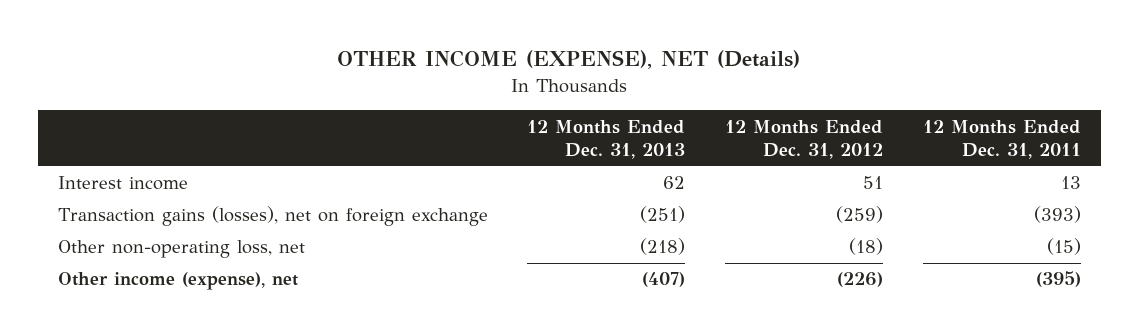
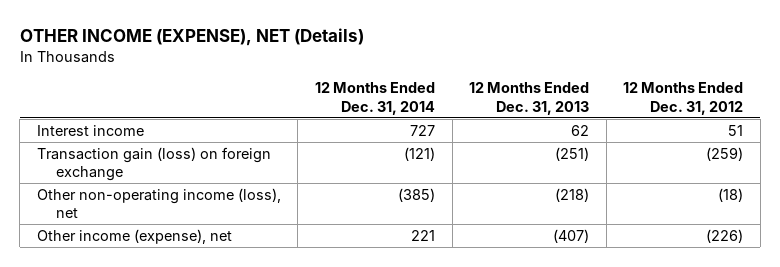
[923,119,1082,160] 12 Months Ended Dec. 31, 2011 -> none
none -> [315,82,436,115] 12 Months Ended Dec. 31, 2014
[57,206,488,227] Transaction gains (losses), net on foreign exchange -> [36,146,271,181] Transaction gain (loss) on foreign exchange
[57,240,305,259] Other non-operating loss, net -> [36,187,281,218] Other non-operating income (loss), net

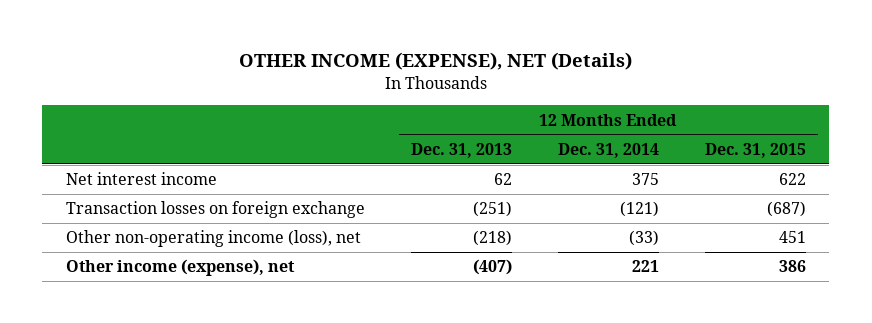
[623,82,744,115] 12 Months Ended Dec. 31, 2012 -> none
none -> [705,142,807,158] Dec. 31, 2015
[36,124,144,136] Interest income -> [65,172,217,186] Net interest income
[410,124,436,136] 727 -> [631,173,659,186] 375
[36,146,271,181] Transaction gain (loss) on foreign exchange -> [65,201,365,219] Transaction losses on foreign exchange
[398,187,436,202] (385) -> [628,230,659,247] (33)

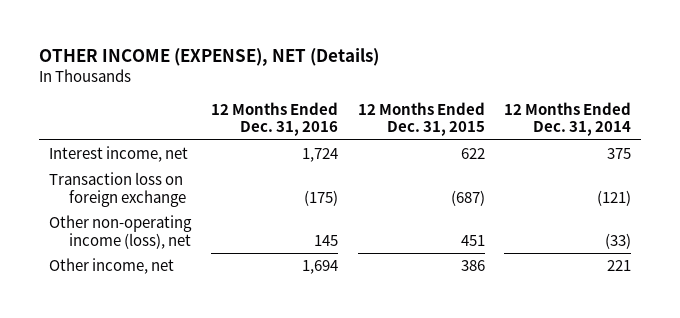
[410,142,512,158] Dec. 31, 2013 -> none
none -> [210,101,338,137] 12 Months Ended Dec. 31, 2016
[65,172,217,186] Net interest income -> [48,146,188,163] Interest income, net
[65,201,365,219] Transaction losses on foreign exchange -> [48,172,186,207] Transaction loss on foreign exchange
[65,259,295,277] Other income (expense), net -> [48,258,174,275] Other income, net

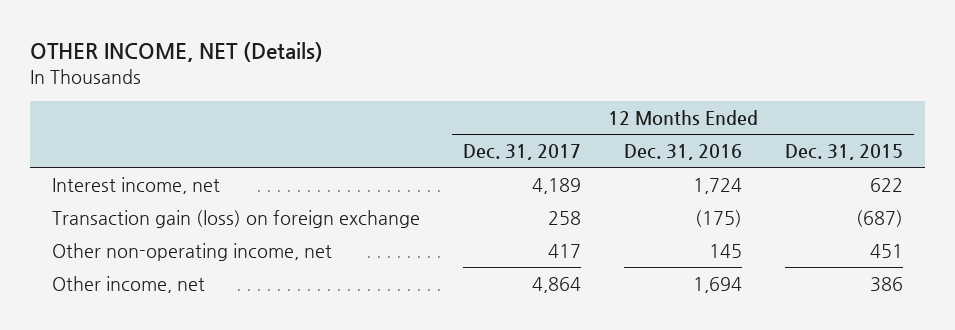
[38,47,379,66] OTHER INCOME (EXPENSE), NET (Details) -> [30,42,324,63] OTHER INCOME, NET (Details)
[504,101,632,137] 12 Months Ended Dec. 31, 2014 -> none
none -> [462,144,581,161] Dec. 31, 2017
[48,172,186,207] Transaction loss on foreign exchange -> [51,209,420,228] Transaction gain (loss) on foreign exchange
[48,215,192,249] Other non-operating income (loss), net -> [51,242,332,261] Other non-operating income, net

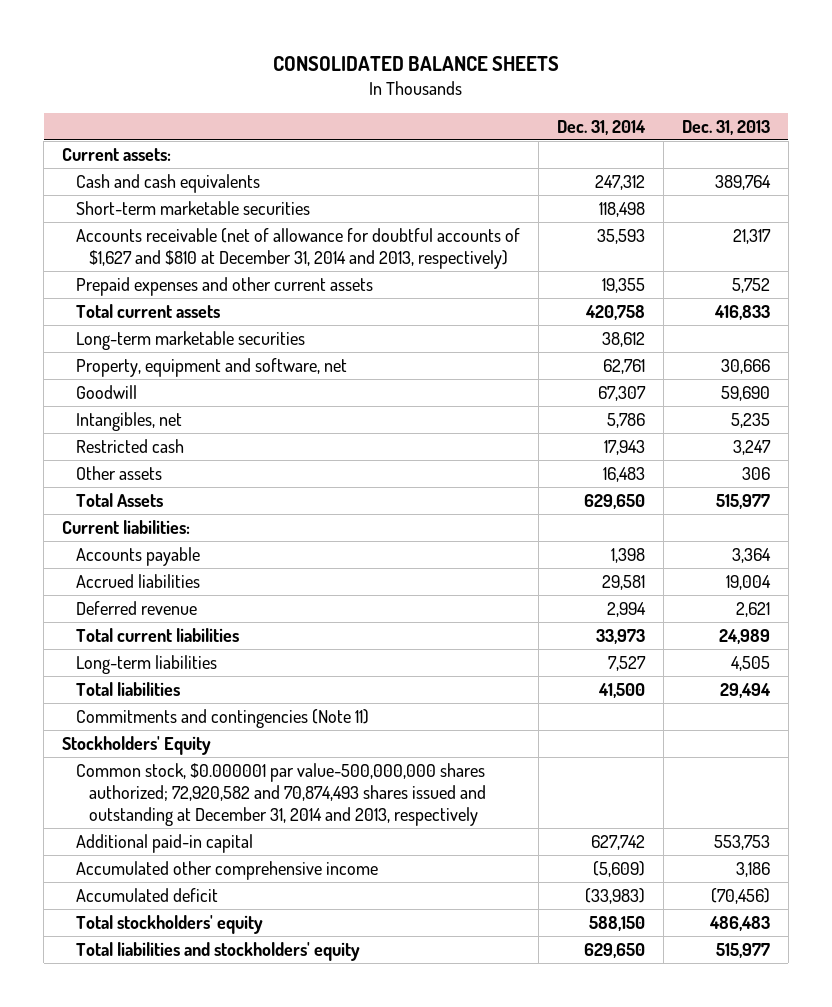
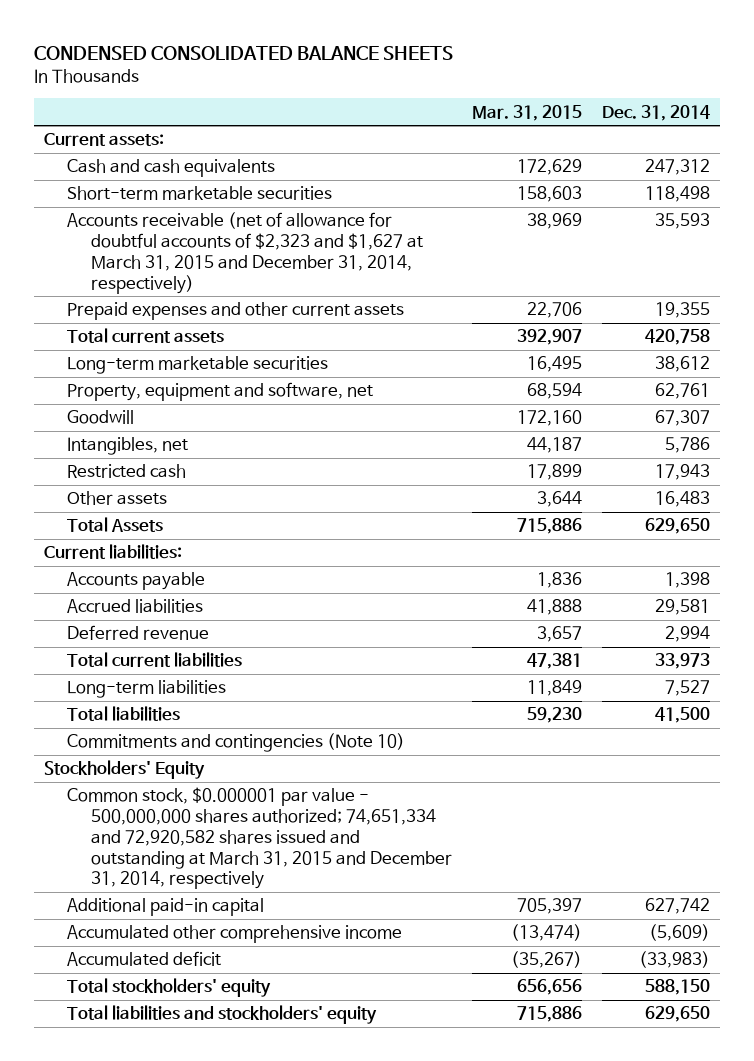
[273,56,560,72] CONSOLIDATED BALANCE SHEETS -> [33,45,453,60] CONDENSED CONSOLIDATED BALANCE SHEETS
[681,119,770,135] Dec. 31, 2013 -> none
none -> [471,104,582,121] Mar. 31, 2015
[75,227,520,269] Accounts receivable (net of allowance for doubtful accounts of $1,627 and $810 at December 31, 2014 and 2013, respectively) -> [67,212,423,294] Accounts receivable (net of allowance for doubtful accounts of $2,323 and $1,627 at March 31, 2015 and December 31, 2014, respectively)
[75,708,369,728] Commitments and contingencies (Note 11) -> [67,733,406,753] Commitments and contingencies (Note 10)
[75,762,486,826] Common stock, $0.000001 par value-500,000,000 shares authorized; 72,920,582 and 70,874,493 shares issued and outstanding at December 31, 2014 and 2013, respectively -> [67,787,452,890] Common stock, $0.000001 par value - 500,000,000 shares authorized; 74,651,334 and 72,920,582 shares issued and outstanding at March 31, 2015 and December 31, 2014, respectively

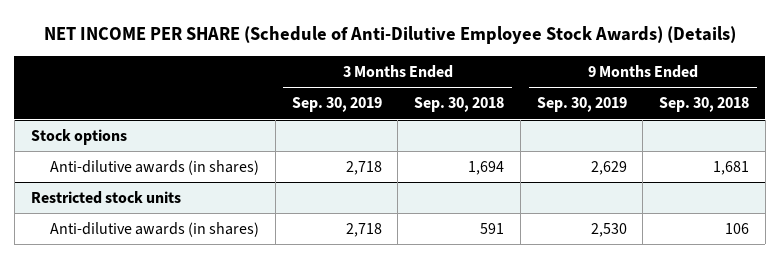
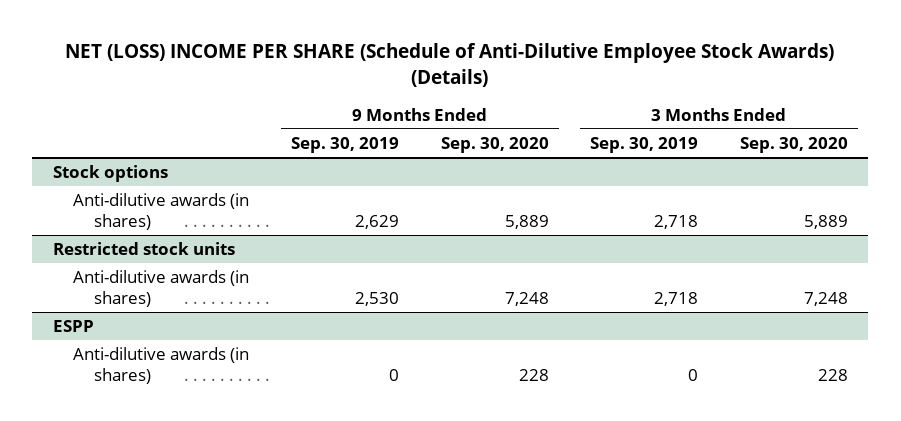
[43,25,736,44] NET INCOME PER SHARE (Schedule of Anti-Dilutive Employee Stock Awards) (Details) -> [65,43,835,88] NET (LOSS) INCOME PER SHARE (Schedule of Anti-Dilutive Employee Stock Awards) (Details)
[414,97,505,113] Sep. 30, 2018 -> none
[659,97,750,113] Sep. 30, 2018 -> none
none -> [440,136,549,153] Sep. 30, 2020
none -> [739,136,848,153] Sep. 30, 2020
none -> [52,319,94,332] ESPP
none -> [73,346,250,384] Anti-dilutive awards (in shares)

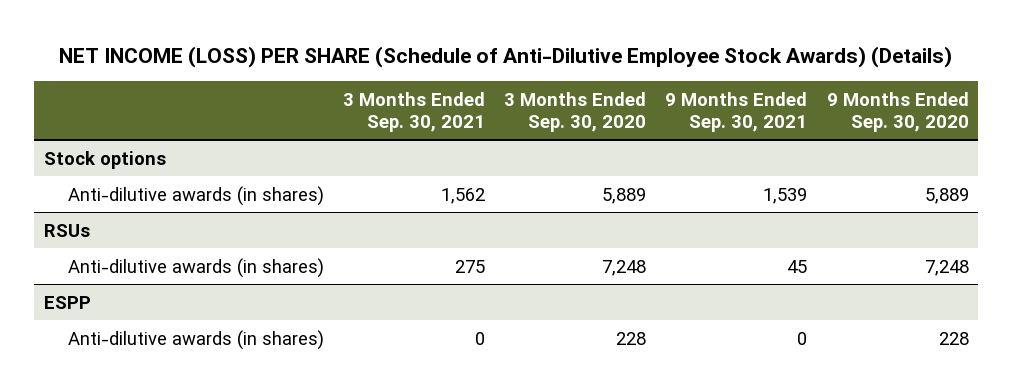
[65,43,835,88] NET (LOSS) INCOME PER SHARE (Schedule of Anti-Dilutive Employee Stock Awards) (Details) -> [59,45,953,68] NET INCOME (LOSS) PER SHARE (Schedule of Anti-Dilutive Employee Stock Awards) (Details)
[291,136,400,153] Sep. 30, 2019 -> none
[590,136,699,153] Sep. 30, 2019 -> none
none -> [342,91,485,132] 3 Months Ended Sep. 30, 2021
none -> [665,91,808,132] 9 Months Ended Sep. 30, 2021
[52,241,235,255] Restricted stock units -> [43,223,90,237] RSUs

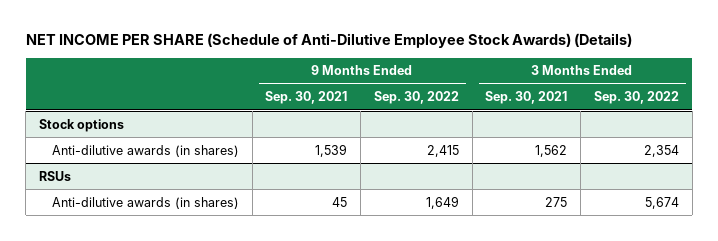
[59,45,953,68] NET INCOME (LOSS) PER SHARE (Schedule of Anti-Dilutive Employee Stock Awards) (Details) -> [25,33,632,49] NET INCOME PER SHARE (Schedule of Anti-Dilutive Employee Stock Awards) (Details)
[504,91,647,132] 3 Months Ended Sep. 30, 2020 -> none
[826,91,969,132] 9 Months Ended Sep. 30, 2020 -> none
none -> [373,91,459,105] Sep. 30, 2022
none -> [593,91,679,105] Sep. 30, 2022
[43,295,91,309] ESPP -> none
[67,329,324,350] Anti-dilutive awards (in shares) -> none

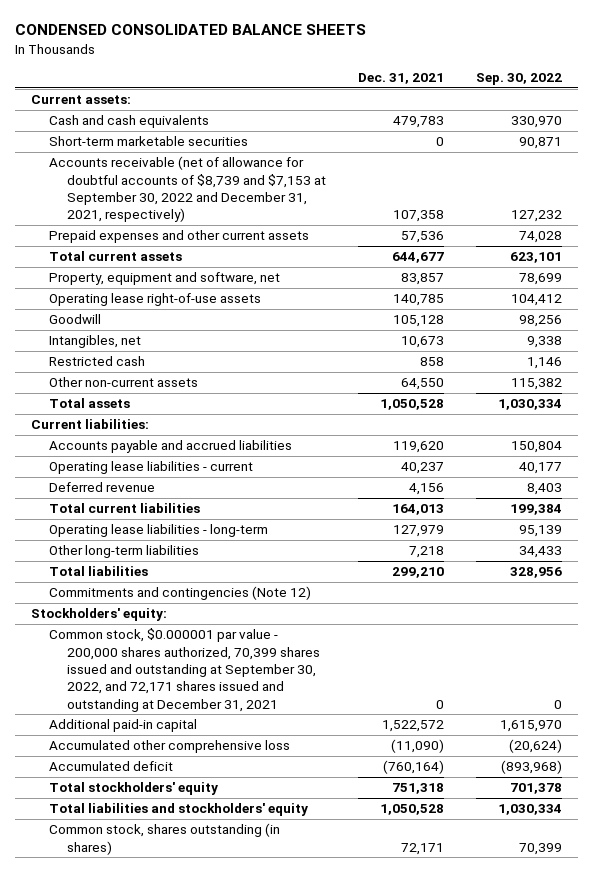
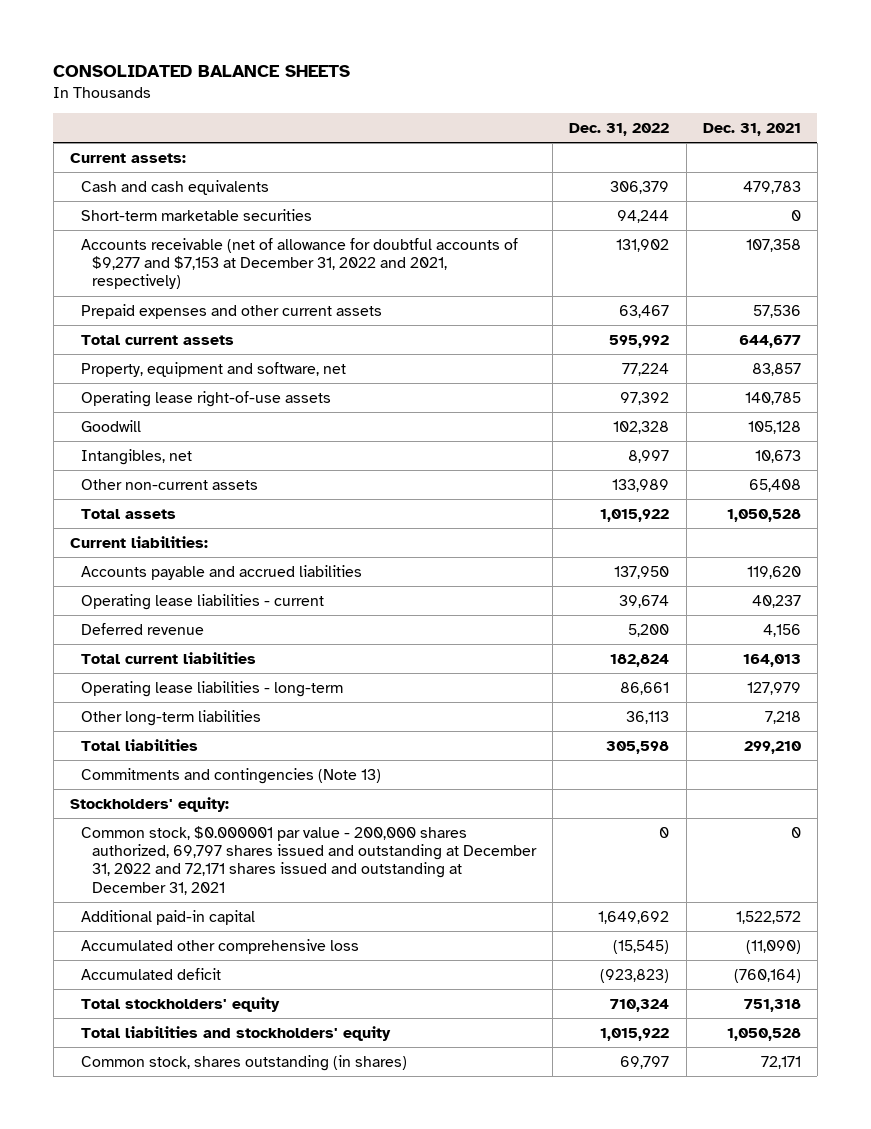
[14,24,366,36] CONDENSED CONSOLIDATED BALANCE SHEETS -> [53,65,351,78] CONSOLIDATED BALANCE SHEETS
[475,73,562,86] Sep. 30, 2022 -> none
none -> [569,122,670,136] Dec. 31, 2022
[48,156,326,223] Accounts receivable (net of allowance for doubtful accounts of $8,739 and $7,153 at September 30, 2022 and December 31, 2021, respectively) -> [80,237,518,290] Accounts receivable (net of allowance for doubtful accounts of $9,277 and $7,153 at December 31, 2022 and 2021, respectively)
[48,356,145,367] Restricted cash -> none
[400,378,444,391] 64,550 -> [748,478,801,492] 65,408
[48,586,311,601] Commitments and contingencies (Note 12) -> [80,767,381,784] Commitments and contingencies (Note 13)
[48,628,320,712] Common stock, $0.000001 par value - 200,000 shares authorized, 70,399 shares issued and outstanding at September 30, 2022, and 72,171 shares issued and outstanding at December 31, 2021 -> [80,825,537,895] Common stock, $0.000001 par value - 200,000 shares authorized, 69,797 shares issued and outstanding at December 31, 2022 and 72,171 shares issued and outstanding at December 31, 2021

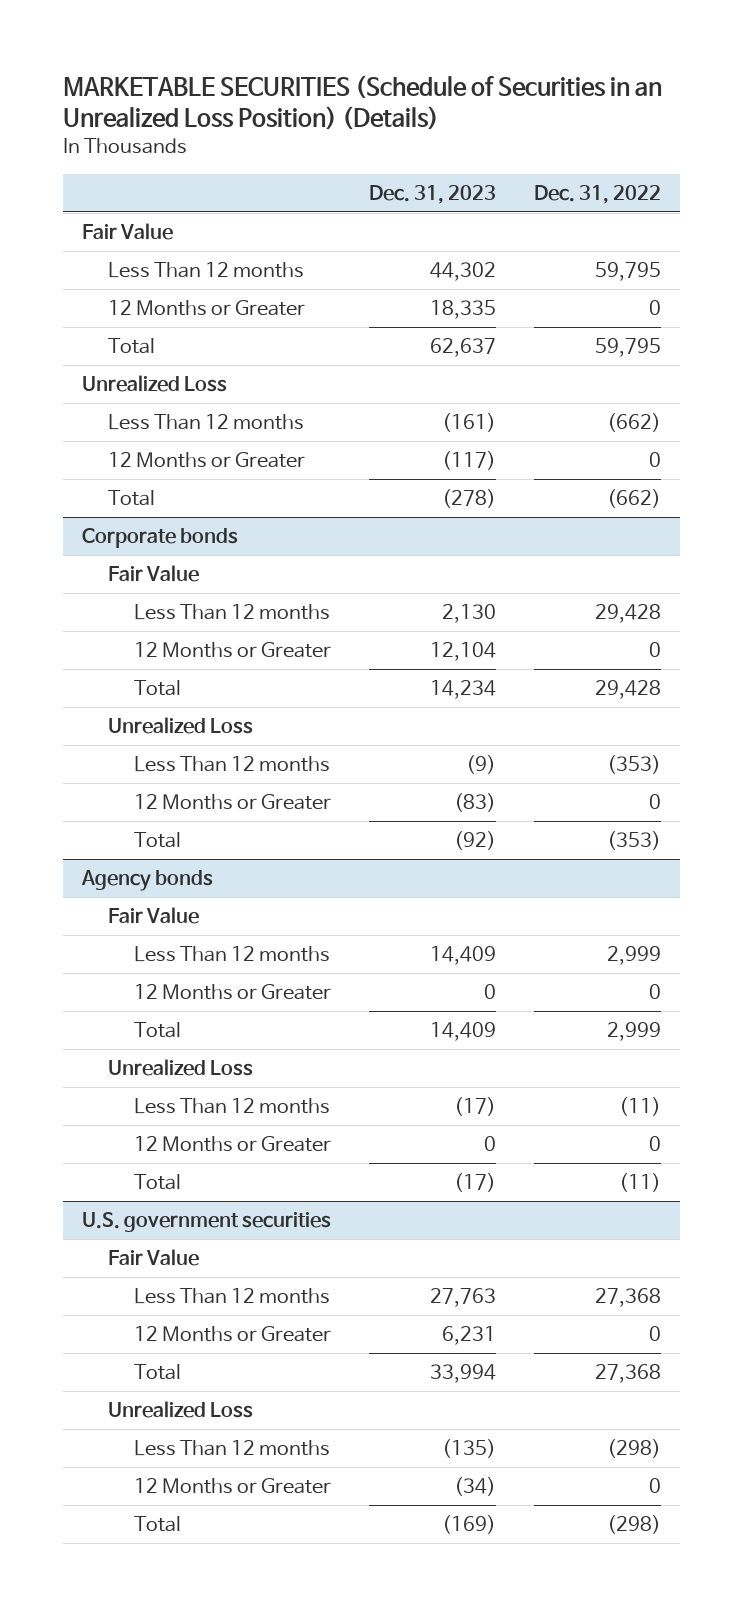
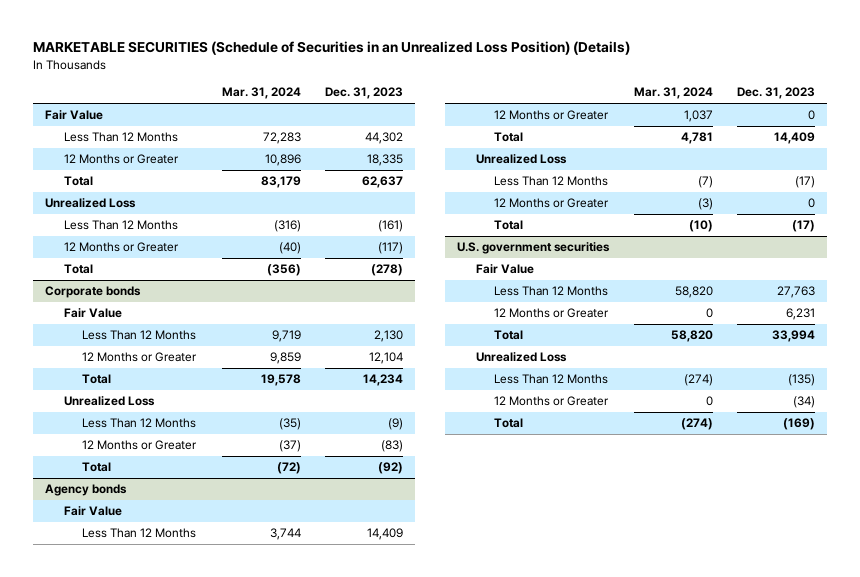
[534,184,662,204] Dec. 31, 2022 -> none
none -> [221,87,301,100] Mar. 31, 2024
[108,262,305,279] Less Than 12 months -> [63,132,178,143] Less Than 12 Months
[108,414,305,431] Less Than 12 months -> [63,220,178,231] Less Than 12 Months
[134,604,331,621] Less Than 12 months -> [82,330,197,341] Less Than 12 Months
[134,756,331,773] Less Than 12 months -> [82,418,197,429] Less Than 12 Months
[134,946,331,963] Less Than 12 months -> [82,528,197,539] Less Than 12 Months
[134,1098,331,1115] Less Than 12 months -> [494,176,609,187] Less Than 12 Months
[134,1288,331,1305] Less Than 12 months -> [494,286,609,297] Less Than 12 Months
[134,1440,331,1457] Less Than 12 months -> [494,374,609,385] Less Than 12 Months

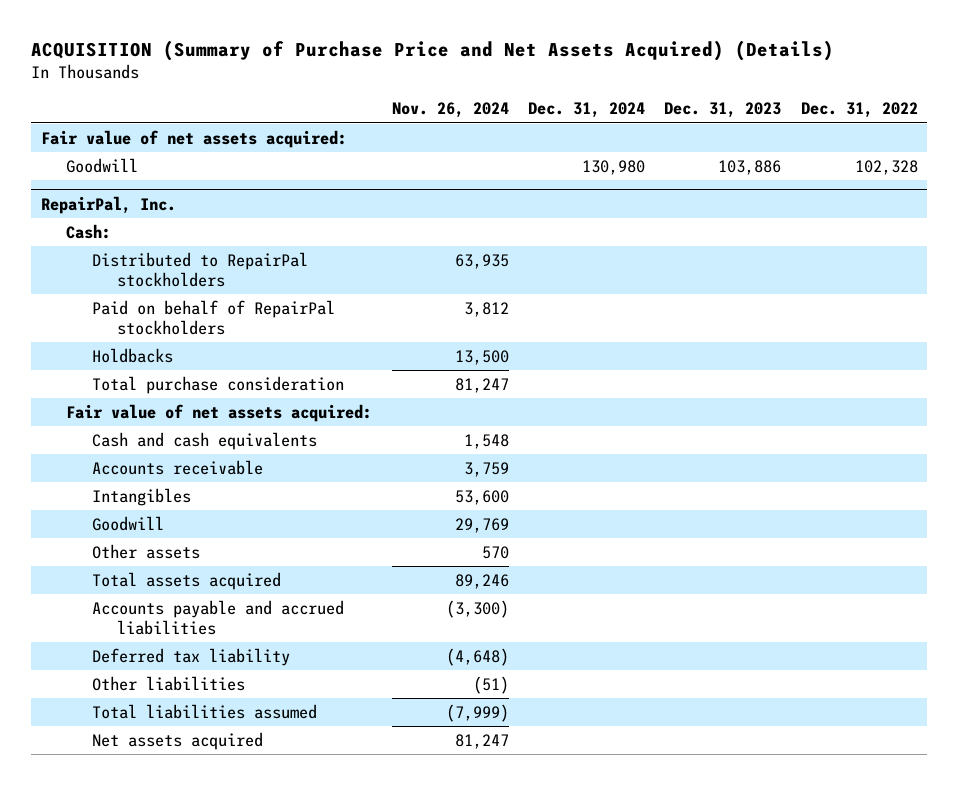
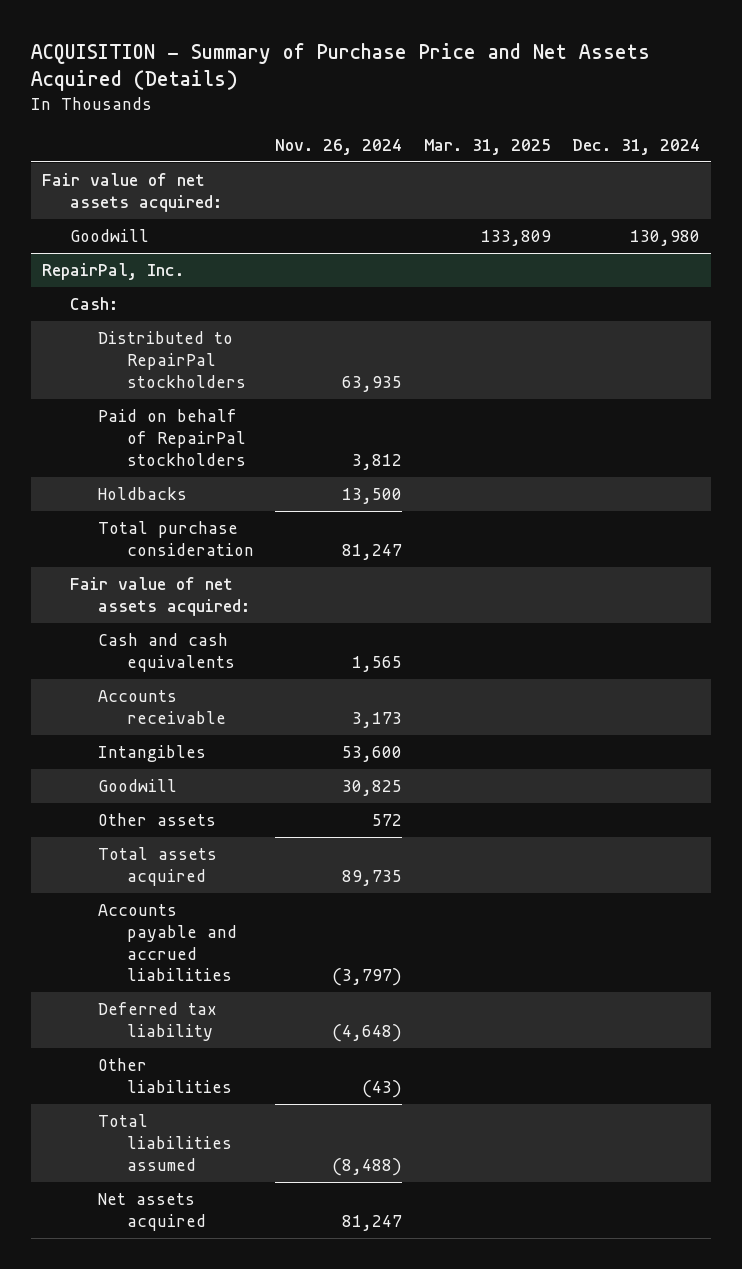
[30,40,834,62] ACQUISITION (Summary of Purchase Price and Net Assets Acquired) (Details) -> [31,42,651,92] ACQUISITION - Summary of Purchase Price and Net Assets Acquired (Details)
[664,102,782,119] Dec. 31, 2023 -> none
[800,102,918,119] Dec. 31, 2022 -> none
none -> [423,138,551,155] Mar. 31, 2025
[463,433,509,449] 1,548 -> [352,655,403,672] 1,565
[463,461,509,477] 3,759 -> [352,711,403,728] 3,173
[454,517,509,533] 29,769 -> [342,780,403,797] 30,825
[481,545,509,559] 570 -> [372,814,403,827] 572
[454,573,509,589] 89,246 -> [342,869,403,886] 89,735
[445,599,509,618] (3,300) -> [332,968,403,987] (3,797)
[472,675,509,694] (51) -> [362,1079,403,1098] (43)
[445,703,509,722] (7,999) -> [332,1157,403,1176] (8,488)

